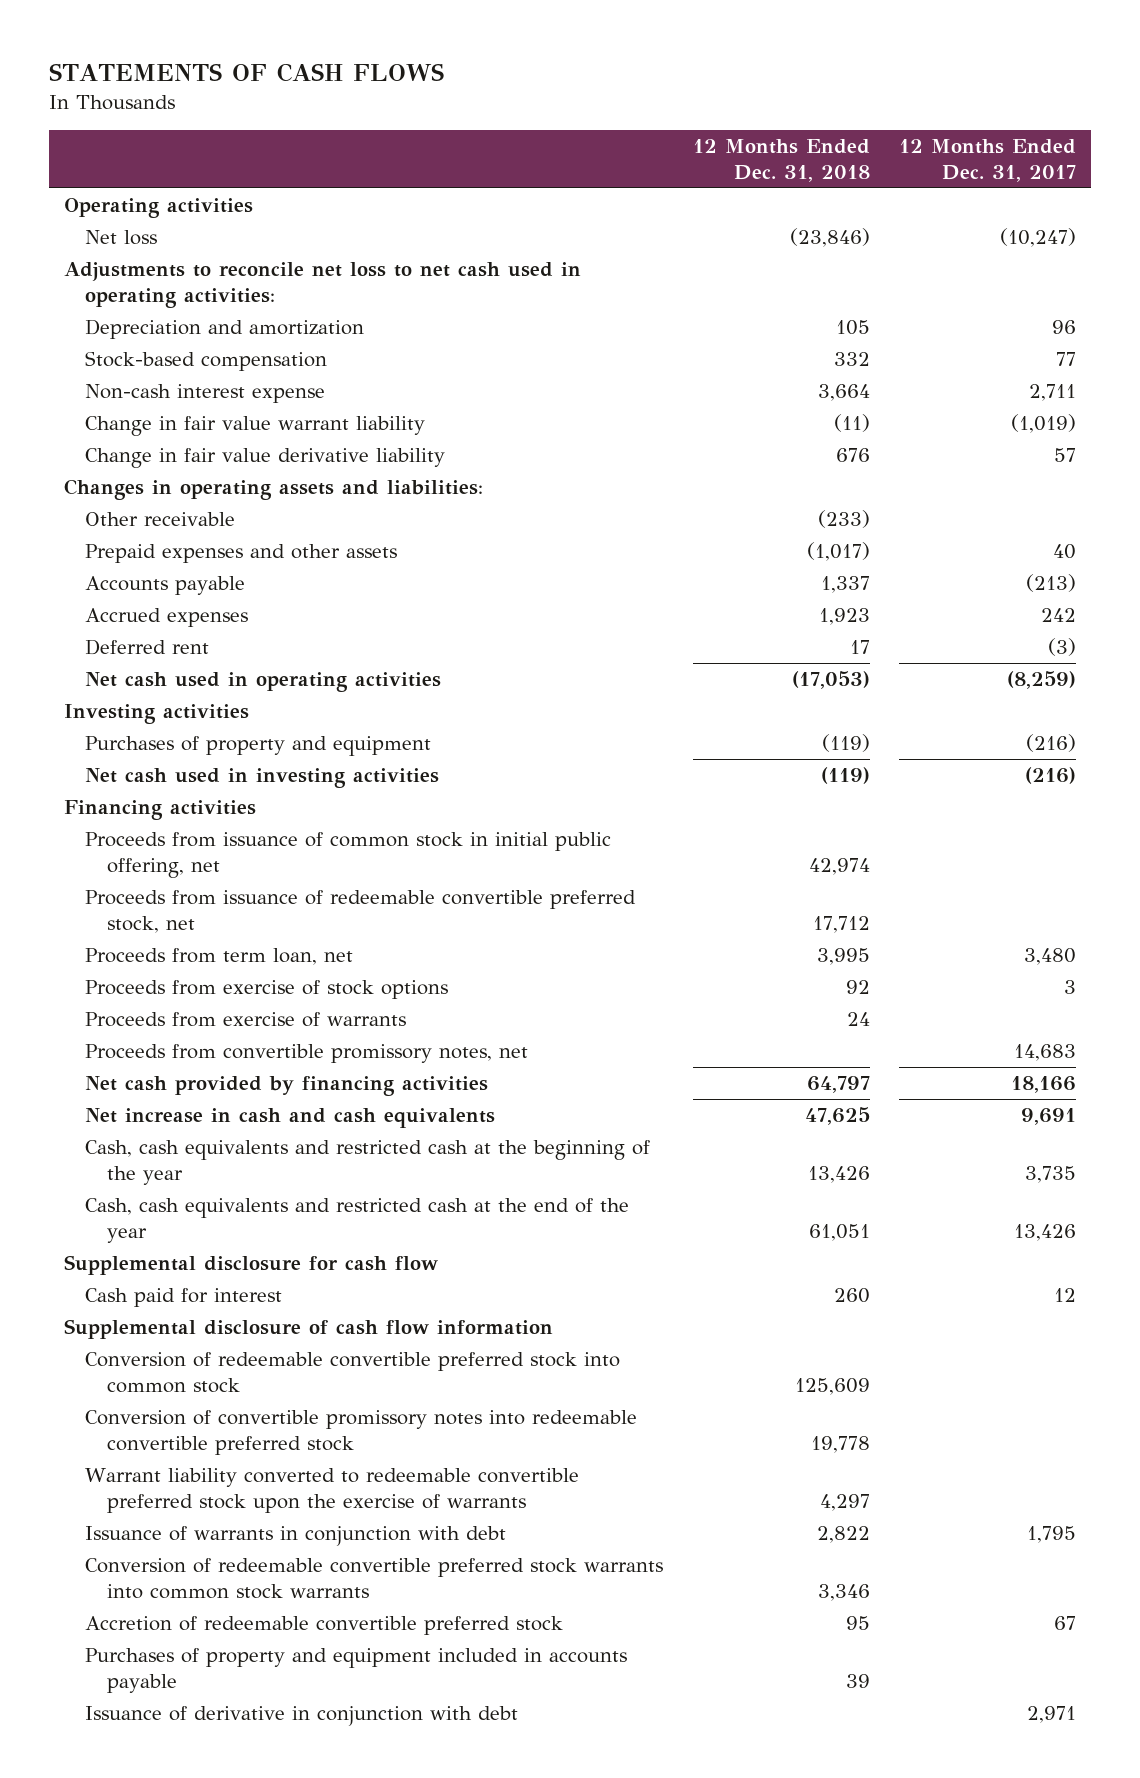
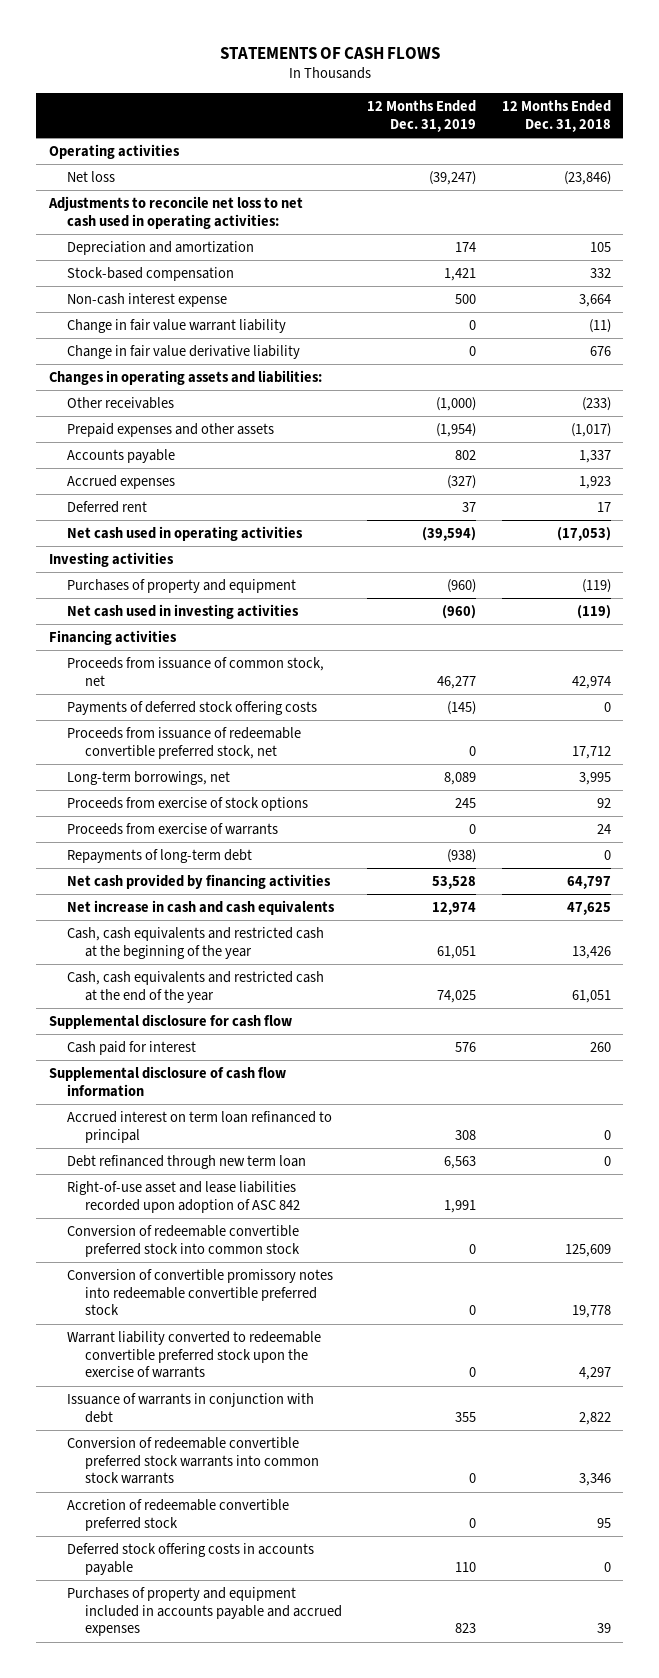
[899,138,1077,183] 12 Months Ended Dec. 31, 2017 -> none
none -> [367,99,477,132] 12 Months Ended Dec. 31, 2019
[85,511,236,526] Other receivable -> [66,397,174,410] Other receivables
[85,831,612,879] Proceeds from issuance of common stock in initial public offering, net -> [66,657,324,686] Proceeds from issuance of common stock, net
none -> [66,701,317,716] Payments of deferred stock offering costs
[85,947,354,965] Proceeds from term loan, net -> [66,771,230,786] Long-term borrowings, net
[85,1043,529,1063] Proceeds from convertible promissory notes, net -> none
none -> [66,849,252,864] Repayments of long-term debt
none -> [66,1111,332,1143] Accrued interest on term loan refinanced to principal
none -> [66,1155,306,1170] Debt refinanced through new term loan
none -> [66,1181,300,1213] Right-of-use asset and lease liabilities recorded upon adoption of ASC 842
[85,1705,519,1726] Issuance of derivative in conjunction with debt -> none
none -> [66,1543,314,1575] Deferred stock offering costs in accounts payable
[85,1647,628,1694] Purchases of property and equipment included in accounts payable -> [66,1587,342,1637] Purchases of property and equipment included in accounts payable and accrued expenses

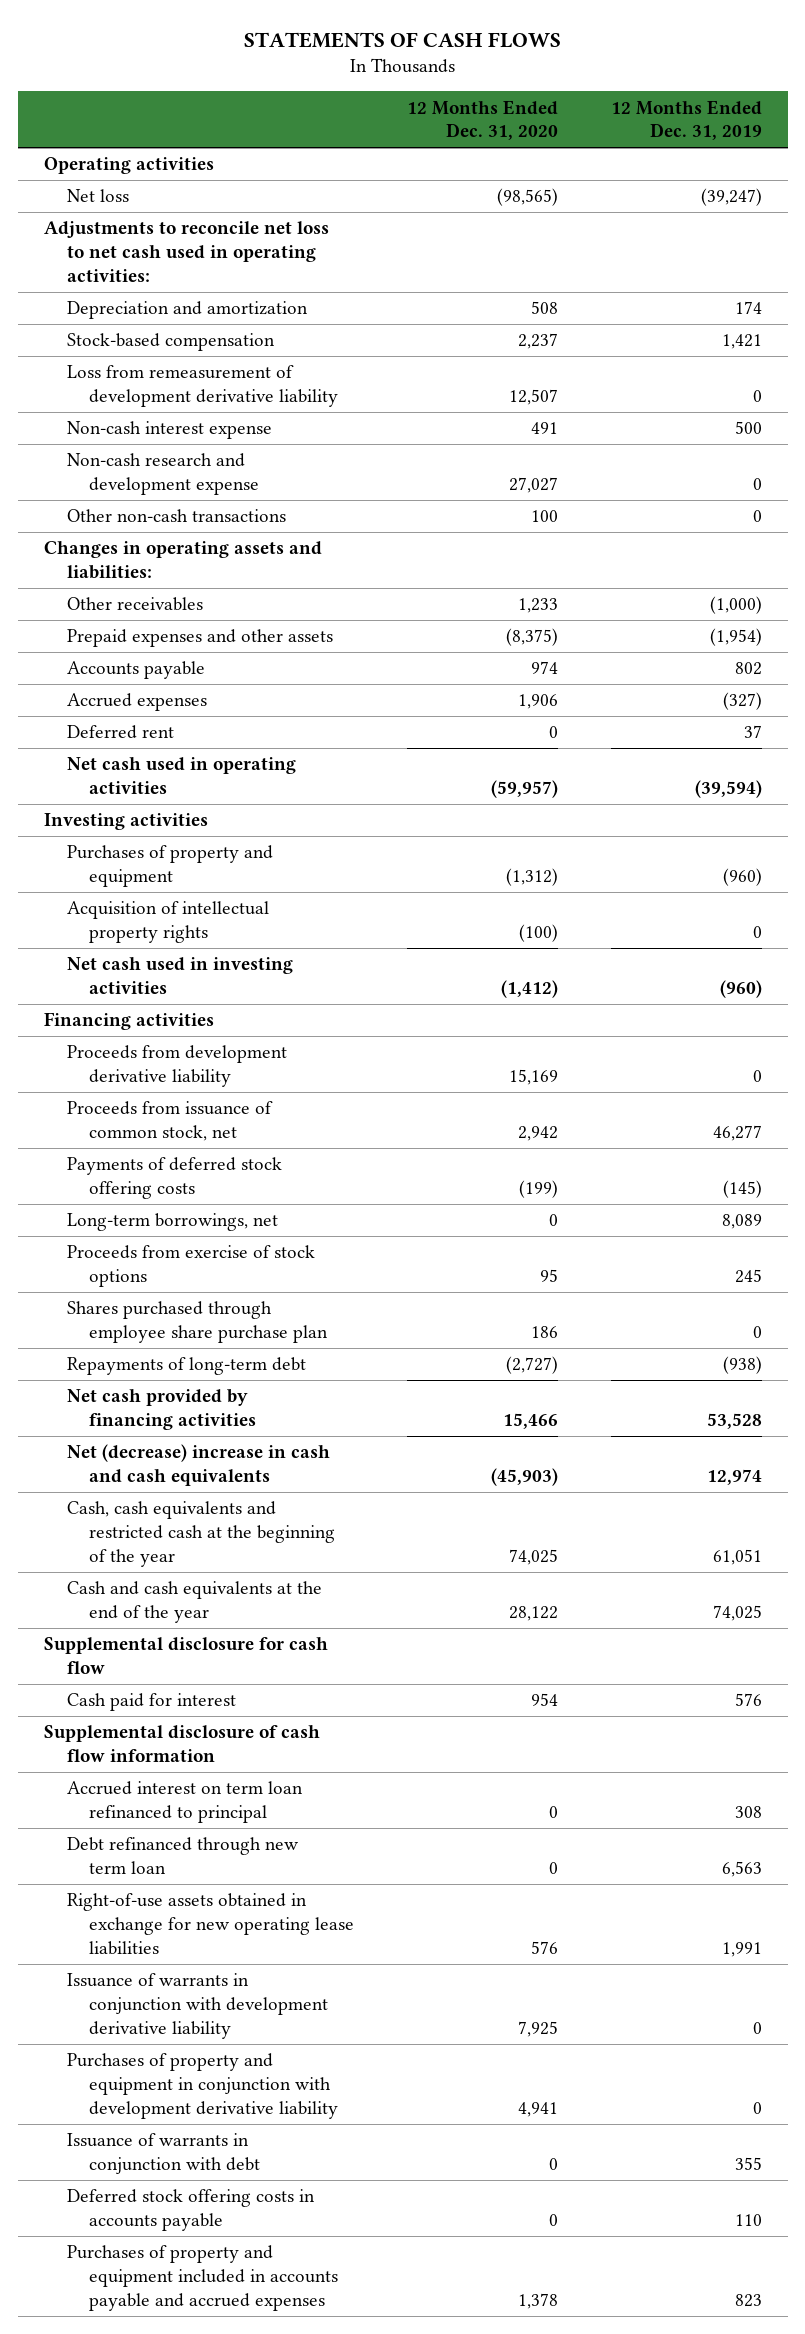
[501,99,611,132] 12 Months Ended Dec. 31, 2018 -> none
none -> [406,99,558,141] 12 Months Ended Dec. 31, 2020
none -> [66,365,339,408] Loss from remeasurement of development derivative liability
[66,319,286,334] Change in fair value warrant liability -> none
[66,345,300,360] Change in fair value derivative liability -> none
none -> [66,453,260,496] Non-cash research and development expense
none -> [66,509,286,523] Other non-cash transactions
none -> [66,901,269,944] Acquisition of intellectual property rights
none -> [66,1045,287,1088] Proceeds from development derivative liability
[66,727,301,759] Proceeds from issuance of redeemable convertible preferred stock, net -> none
[66,823,278,836] Proceeds from exercise of warrants -> none
none -> [66,1301,329,1344] Shares purchased through employee share purchase plan
[66,900,335,916] Net increase in cash and cash equivalents -> [66,1444,330,1487] Net (decrease) increase in cash and cash equivalents
[66,971,324,1003] Cash, cash equivalents and restricted cash at the end of the year -> [66,1581,322,1624] Cash and cash equivalents at the end of the year
[66,1225,300,1257] Conversion of redeemable convertible preferred stock into common stock -> none
[66,1269,333,1316] Conversion of convertible promissory notes into redeemable convertible preferred stock -> none
[66,1331,321,1379] Warrant liability converted to redeemable convertible preferred stock upon the exercise of warrants -> none
[66,1181,300,1213] Right-of-use asset and lease liabilities recorded upon adoption of ASC 842 -> [66,1893,355,1955] Right-of-use assets obtained in exchange for new operating lease liabilities
none -> [66,1973,329,2039] Issuance of warrants in conjunction with development derivative liability
none -> [66,2053,339,2119] Purchases of property and equipment in conjunction with development derivative liability
[66,1437,319,1485] Conversion of redeemable convertible preferred stock warrants into common stock warrants -> none
[66,1499,289,1531] Accretion of redeemable convertible preferred stock -> none

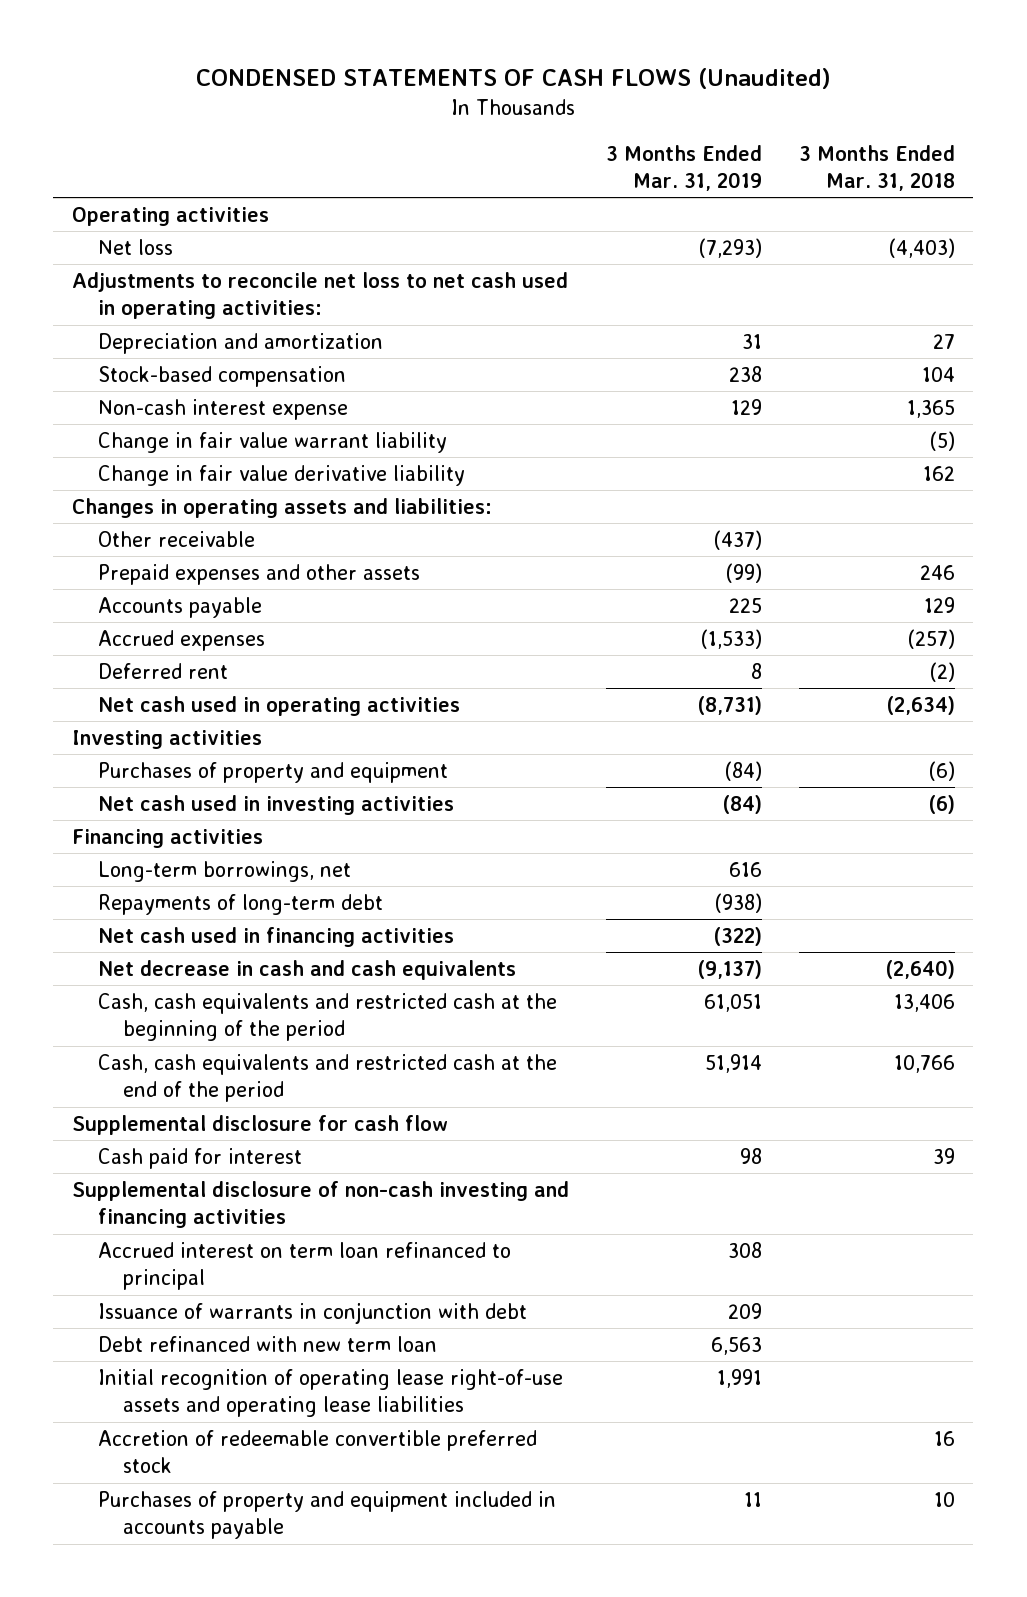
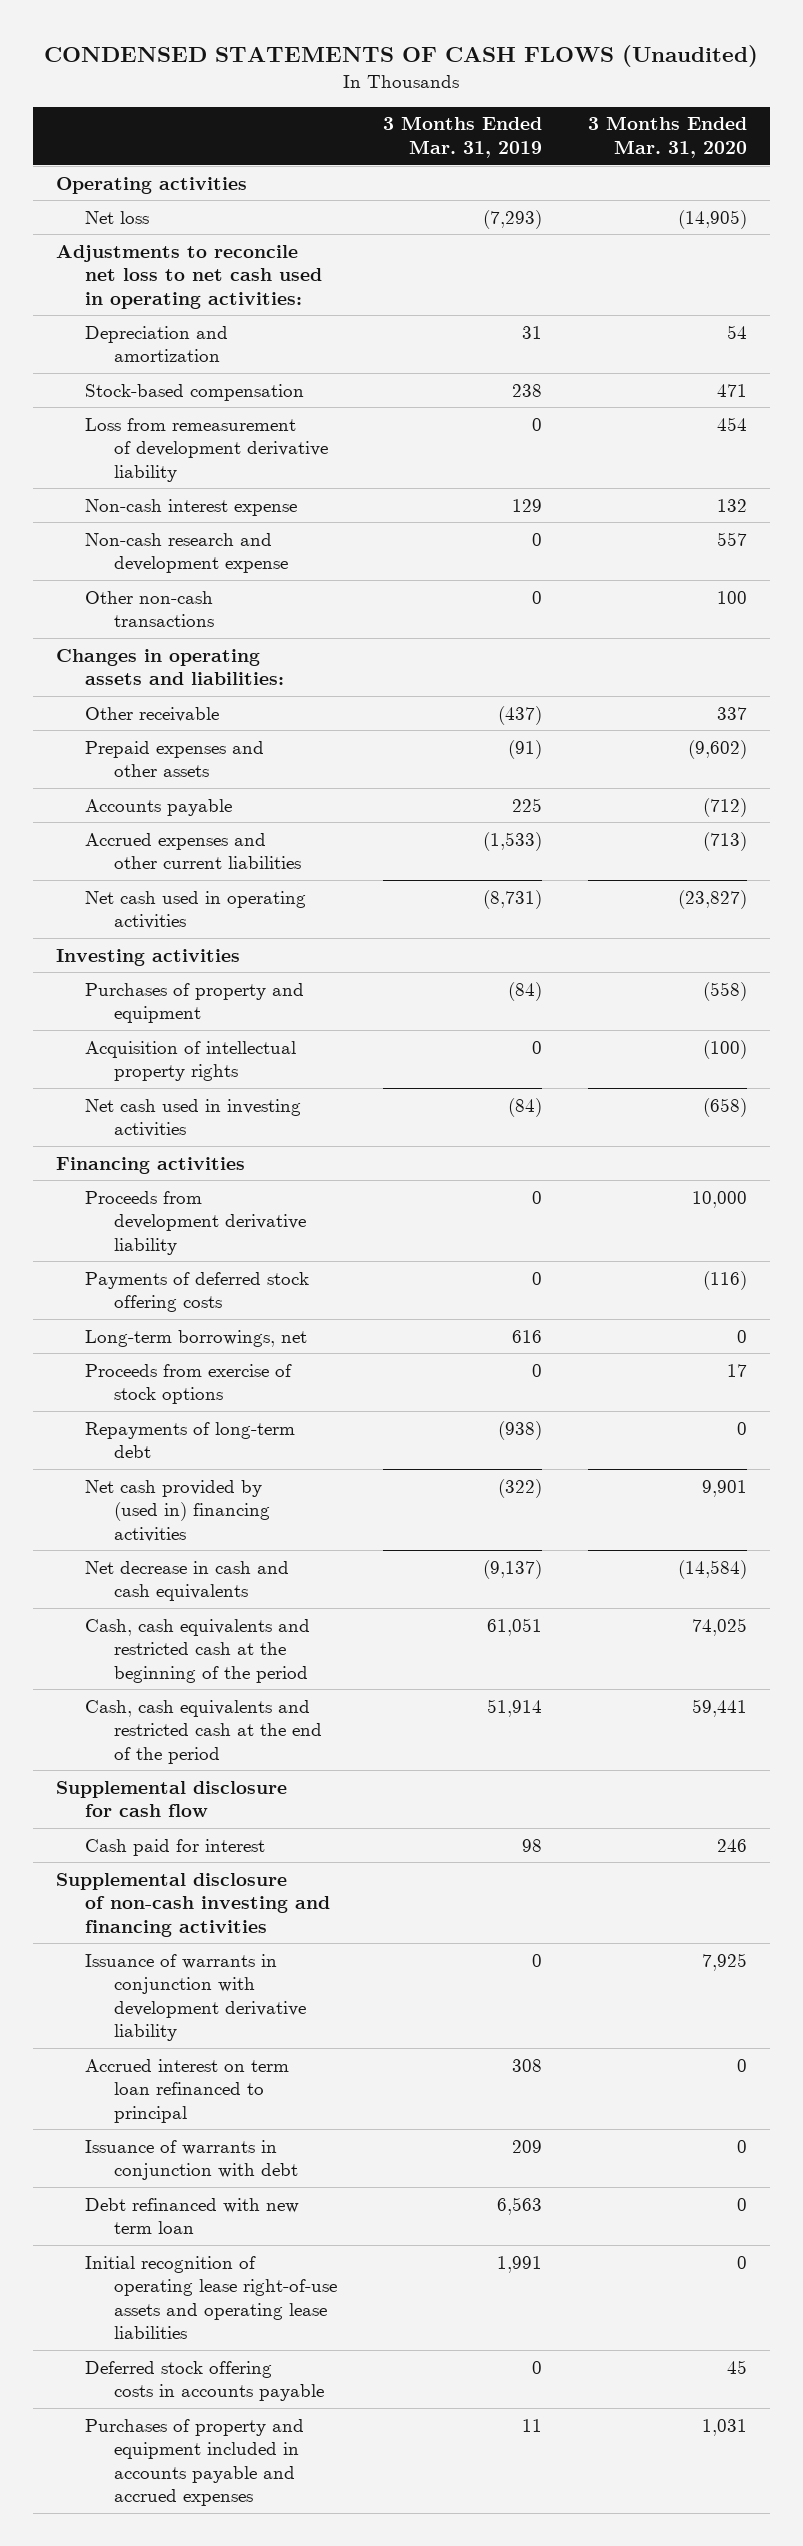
[798,144,955,192] 3 Months Ended Mar. 31, 2018 -> none
none -> [588,116,748,158] 3 Months Ended Mar. 31, 2020
none -> [84,417,328,482] Loss from remeasurement of development derivative liability
[97,431,447,453] Change in fair value warrant liability -> none
[97,464,465,486] Change in fair value derivative liability -> none
none -> [84,532,288,574] Non-cash research and development expense
none -> [84,590,214,628] Other non-cash transactions
[725,562,762,583] (99) -> [507,739,542,759] (91)
[97,662,228,679] Deferred rent -> none
[97,629,265,651] Accrued expenses -> [84,832,301,870] Accrued expenses and other current liabilities
none -> [84,1040,296,1082] Acquisition of intellectual property rights
none -> [84,1190,306,1255] Proceeds from development derivative liability
none -> [84,1271,309,1313] Payments of deferred stock offering costs
none -> [84,1363,292,1405] Proceeds from exercise of stock options
[97,926,454,947] Net cash used in financing activities -> [84,1479,270,1542] Net cash provided by (used in) financing activities
none -> [84,1953,306,2042] Issuance of warrants in conjunction with development derivative liability
[97,1429,537,1474] Accretion of redeemable convertible preferred stock -> none
none -> [84,2360,324,2402] Deferred stock offering costs in accounts payable
[97,1490,556,1540] Purchases of property and equipment included in accounts payable -> [84,2418,304,2507] Purchases of property and equipment included in accounts payable and accrued expenses

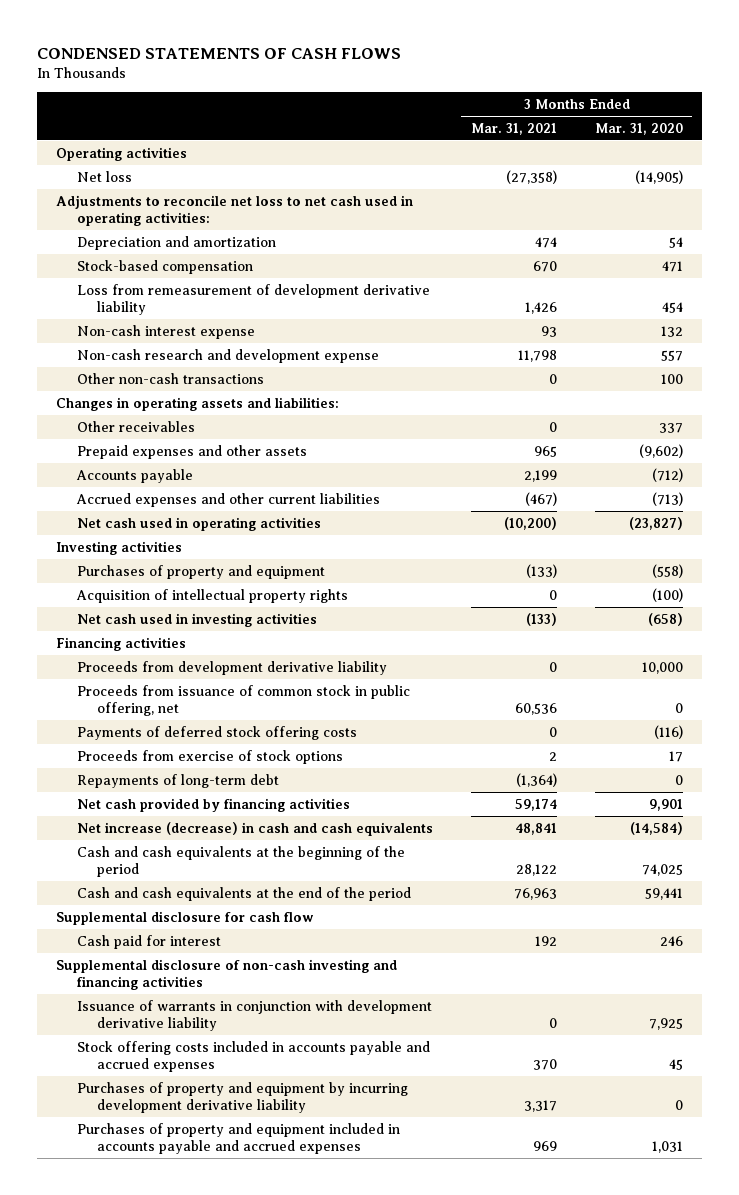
[44,45,759,68] CONDENSED STATEMENTS OF CASH FLOWS (Unaudited) -> [37,48,402,60] CONDENSED STATEMENTS OF CASH FLOWS
[382,116,542,158] 3 Months Ended Mar. 31, 2019 -> none
none -> [470,122,557,135] Mar. 31, 2021
[84,706,219,722] Other receivable -> [76,420,195,432] Other receivables
none -> [76,684,410,717] Proceeds from issuance of common stock in public offering, net
[84,1329,307,1347] Long-term borrowings, net -> none
[84,1479,270,1542] Net cash provided by (used in) financing activities -> [76,797,350,812] Net cash provided by financing activities
[84,1560,289,1602] Net decrease in cash and cash equivalents -> [76,821,433,836] Net increase (decrease) in cash and cash equivalents
[84,1618,310,1683] Cash, cash equivalents and restricted cash at the beginning of the period -> [76,845,405,878] Cash and cash equivalents at the beginning of the period
[84,1699,322,1764] Cash, cash equivalents and restricted cash at the end of the period -> [76,886,411,901] Cash and cash equivalents at the end of the period
[84,2058,289,2123] Accrued interest on term loan refinanced to principal -> none
[84,2139,298,2181] Issuance of warrants in conjunction with debt -> none
[84,2197,299,2235] Debt refinanced with new term loan -> none
[84,2255,337,2340] Initial recognition of operating lease right-of-use assets and operating lease liabilities -> none
[84,2360,324,2402] Deferred stock offering costs in accounts payable -> [76,1040,430,1073] Stock offering costs included in accounts payable and accrued expenses
none -> [76,1081,408,1114] Purchases of property and equipment by incurring development derivative liability

